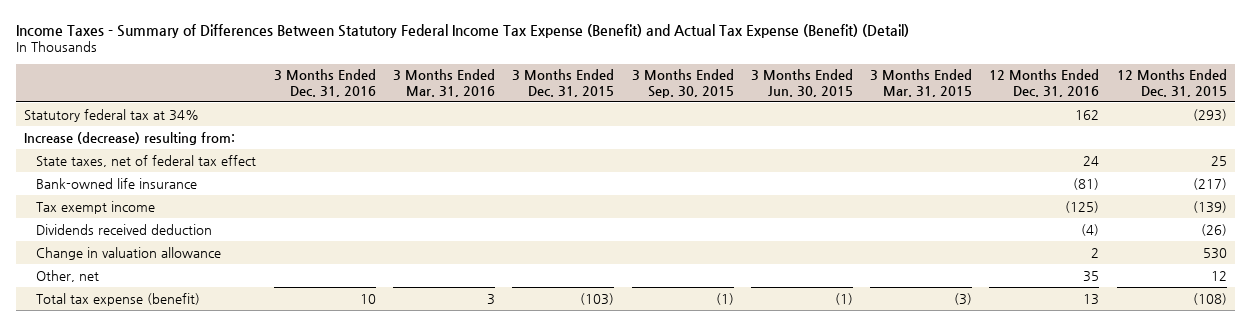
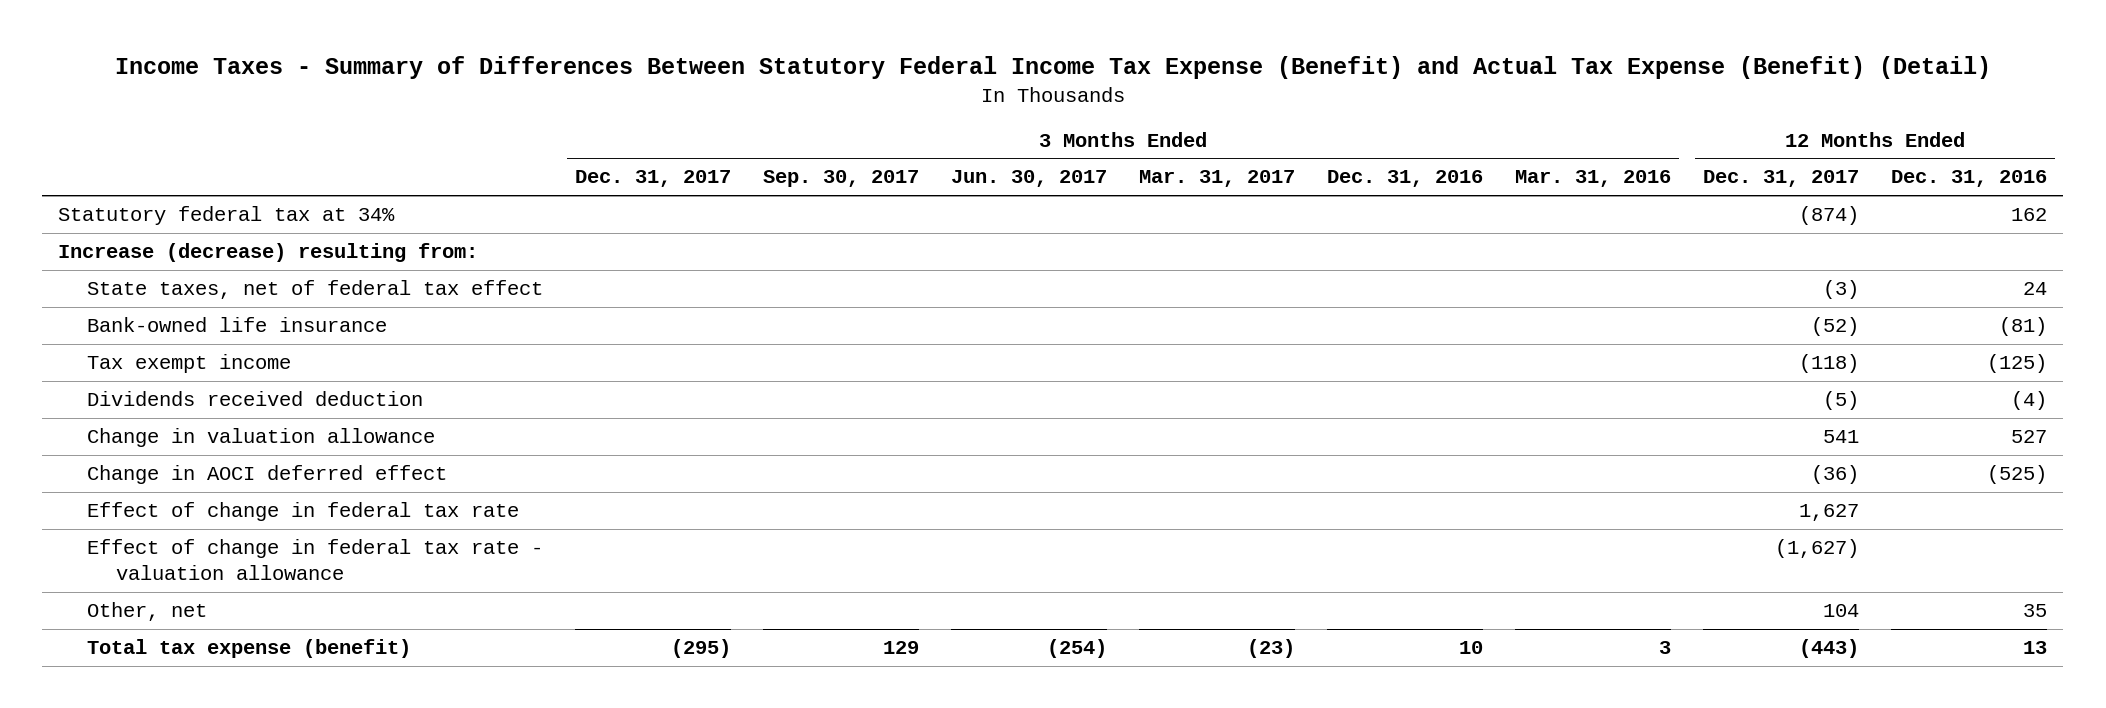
[512,69,615,97] 3 Months Ended Dec. 31, 2015 -> none
[631,69,734,98] 3 Months Ended Sep. 30, 2015 -> none
[750,69,853,97] 3 Months Ended Jun. 30, 2015 -> none
[870,69,973,97] 3 Months Ended Mar. 31, 2015 -> none
[1116,69,1227,97] 12 Months Ended Dec. 31, 2015 -> none
none -> [575,170,732,188] Dec. 31, 2017
none -> [763,170,920,188] Sep. 30, 2017
none -> [951,170,1108,188] Jun. 30, 2017
none -> [1139,170,1296,188] Mar. 31, 2017
none -> [1703,170,1860,188] Dec. 31, 2017
[1091,247,1100,258] 2 -> [2011,430,2048,444] 527
none -> [87,465,448,485] Change in AOCI deferred effect
none -> [87,502,520,522] Effect of change in federal tax rate
none -> [87,539,544,581] Effect of change in federal tax rate - valuation allowance

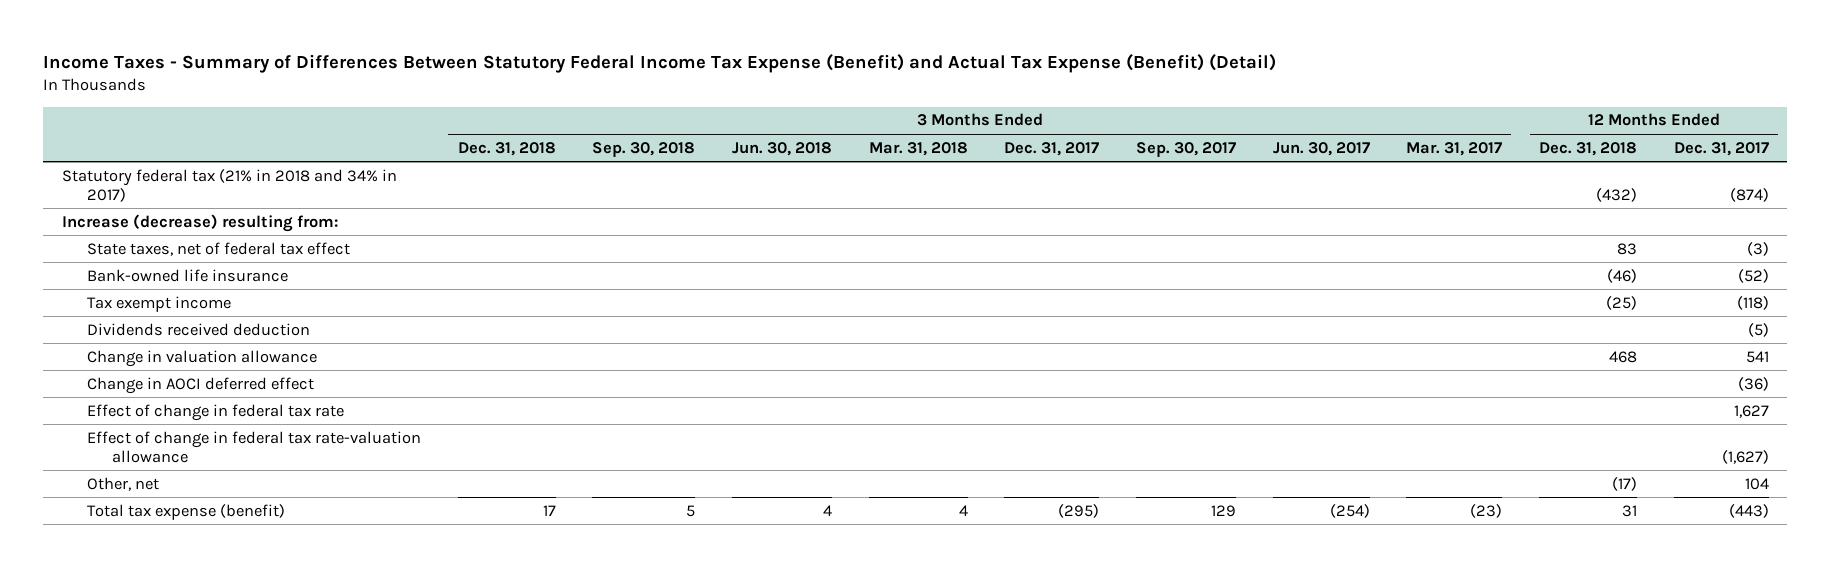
[1327,170,1484,188] Dec. 31, 2016 -> none
[1515,170,1672,188] Mar. 31, 2016 -> none
[1891,170,2048,188] Dec. 31, 2016 -> none
none -> [457,141,556,156] Dec. 31, 2018
none -> [592,141,696,157] Sep. 30, 2018
none -> [731,141,832,156] Jun. 30, 2018
none -> [868,141,968,156] Mar. 31, 2018
none -> [1538,141,1637,156] Dec. 31, 2018
[58,206,396,226] Statutory federal tax at 34% -> [61,168,397,202] Statutory federal tax (21% in 2018 and 34% in 2017)
[87,539,544,581] Effect of change in federal tax rate - valuation allowance -> [86,430,421,463] Effect of change in federal tax rate-valuation allowance

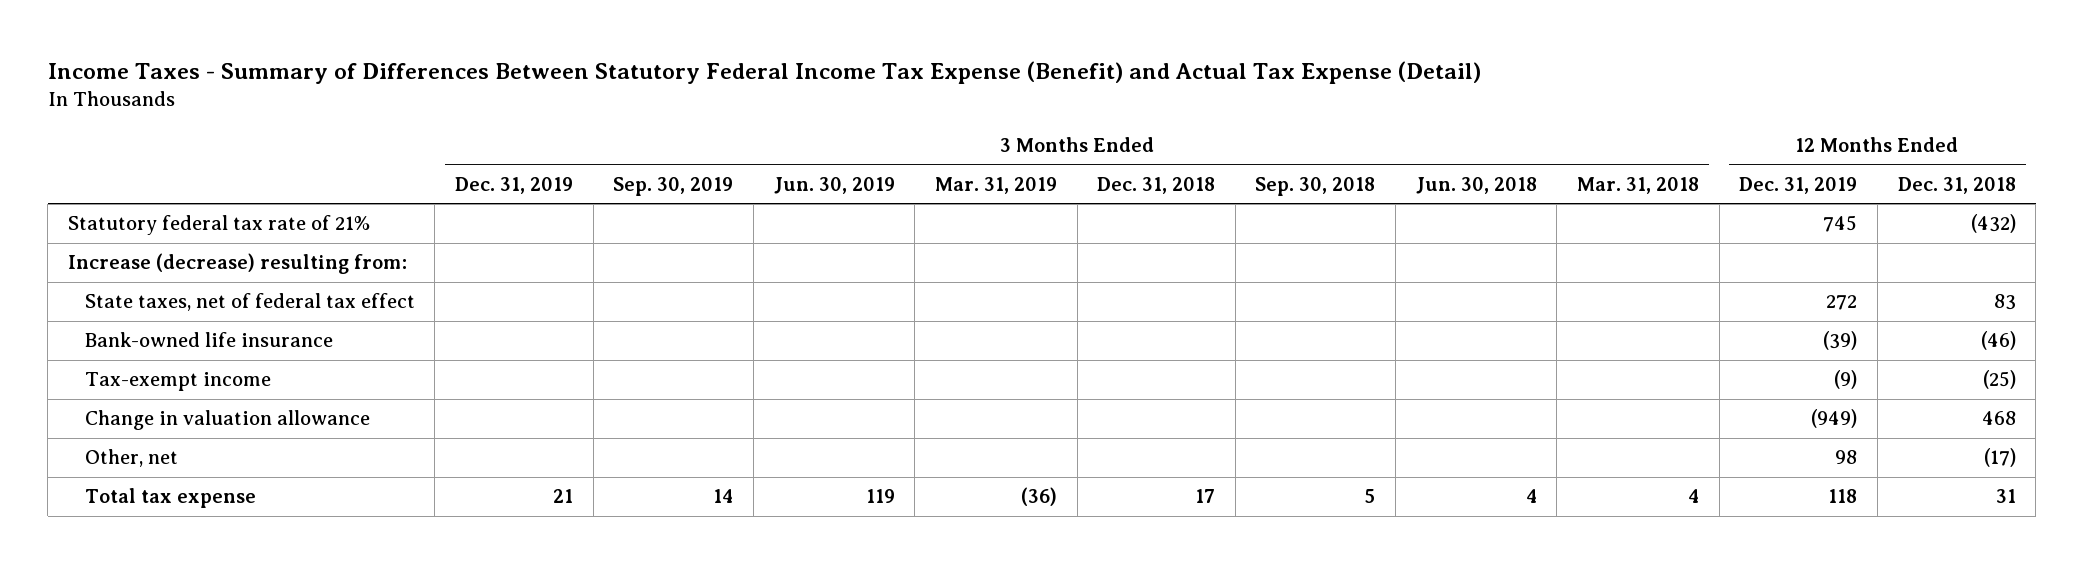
[43,54,1277,74] Income Taxes - Summary of Differences Between Statutory Federal Income Tax Expense (Benefit) and Actual Tax Expense (Benefit) (Detail) -> [47,61,1481,85] Income Taxes - Summary of Differences Between Statutory Federal Income Tax Expense (Benefit) and Actual Tax Expense (Detail)
[1004,141,1100,156] Dec. 31, 2017 -> none
[1135,141,1236,157] Sep. 30, 2017 -> none
[1272,141,1370,156] Jun. 30, 2017 -> none
[1406,141,1503,156] Mar. 31, 2017 -> none
[1673,141,1769,156] Dec. 31, 2017 -> none
none -> [455,176,574,194] Dec. 31, 2019
none -> [613,176,734,196] Sep. 30, 2019
none -> [773,176,895,194] Jun. 30, 2019
none -> [934,176,1057,194] Mar. 31, 2019
none -> [1739,176,1858,194] Dec. 31, 2019
[61,168,397,202] Statutory federal tax (21% in 2018 and 34% in 2017) -> [68,215,371,236] Statutory federal tax rate of 21%
[86,322,310,336] Dividends received deduction -> none
[86,295,231,312] Tax exempt income -> [84,372,271,392] Tax-exempt income
[86,376,314,394] Change in AOCI deferred effect -> none
[86,403,344,421] Effect of change in federal tax rate -> none
[86,430,421,463] Effect of change in federal tax rate-valuation allowance -> none
[86,503,285,520] Total tax expense (benefit) -> [84,488,256,509] Total tax expense

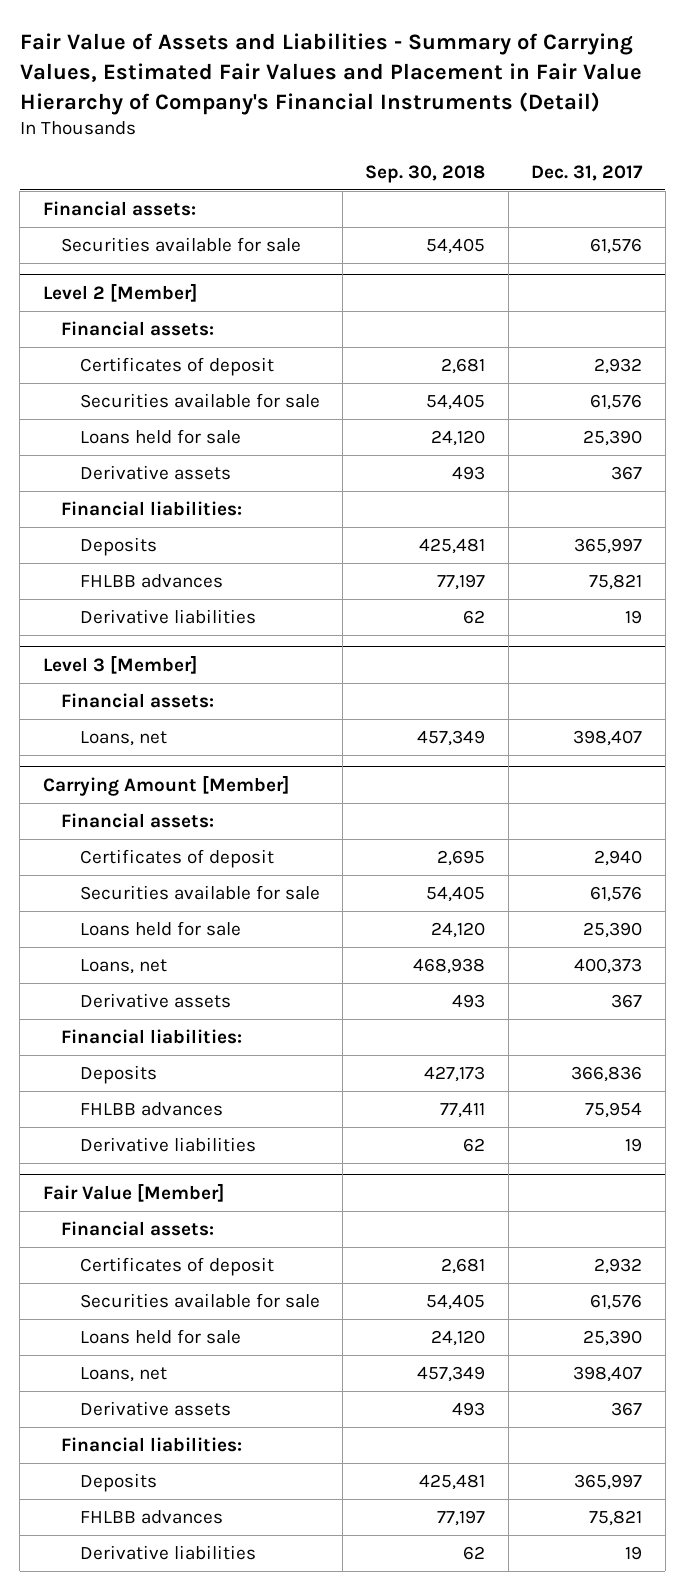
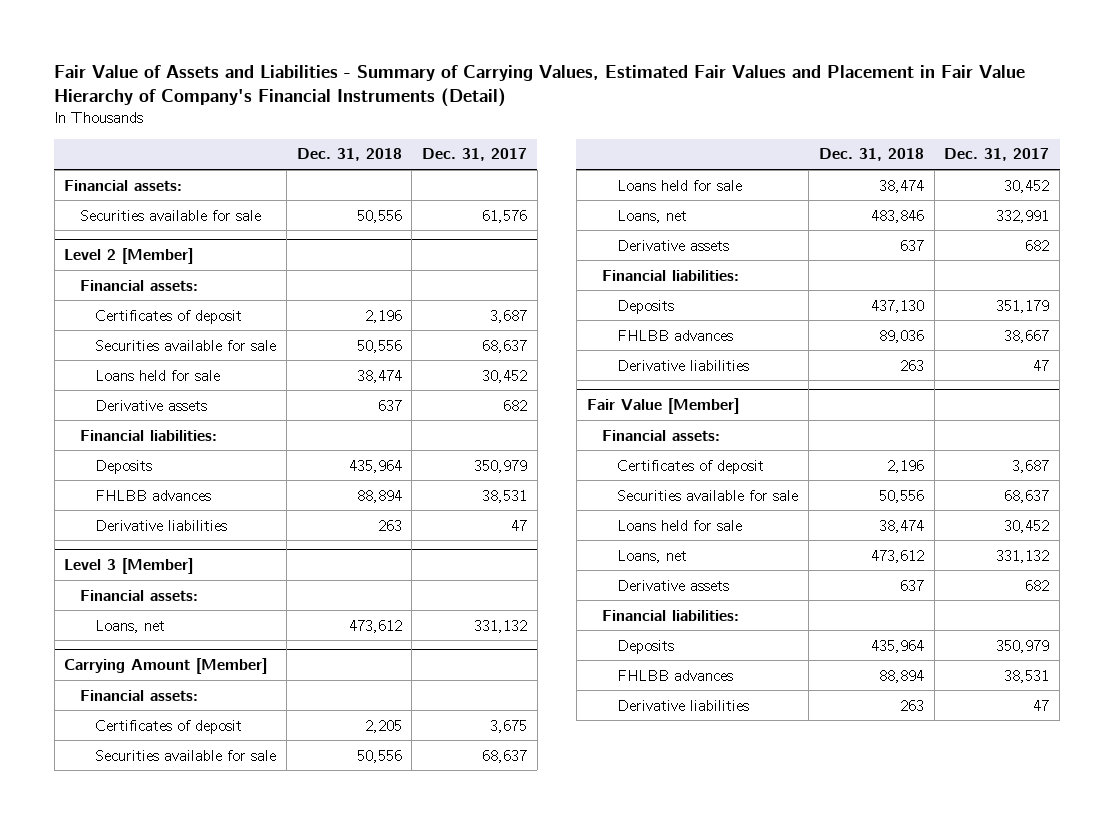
[365,164,486,183] Sep. 30, 2018 -> none
none -> [296,148,402,162] Dec. 31, 2018
[594,358,643,375] 2,932 -> [490,309,528,323] 3,687
[590,394,643,411] 61,576 -> [482,339,528,353] 68,637
[583,430,643,447] 25,390 -> [482,369,528,383] 30,452
[611,466,643,481] 367 -> [503,399,528,411] 682
[574,538,643,555] 365,997 -> [474,459,528,473] 350,979
[589,574,643,591] 75,821 -> [482,489,528,503] 38,531
[625,610,643,625] 19 -> [511,519,528,531] 47
[573,730,643,747] 398,407 -> [474,619,528,633] 331,132
[594,850,643,867] 2,940 -> [490,719,528,733] 3,675
[590,886,643,903] 61,576 -> [482,749,528,763] 68,637
[583,922,643,939] 25,390 -> [1004,179,1050,193] 30,452
[574,958,643,975] 400,373 -> [996,209,1050,223] 332,991
[611,994,643,1009] 367 -> [1025,239,1050,251] 682
[571,1066,643,1083] 366,836 -> [996,299,1050,313] 351,179
[585,1102,643,1119] 75,954 -> [1004,329,1050,343] 38,667
[625,1138,643,1153] 19 -> [1033,359,1050,371] 47
[594,1258,643,1275] 2,932 -> [1012,459,1050,473] 3,687
[590,1294,643,1311] 61,576 -> [1004,489,1050,503] 68,637
[583,1330,643,1347] 25,390 -> [1004,519,1050,533] 30,452
[573,1366,643,1383] 398,407 -> [996,549,1050,563] 331,132
[611,1402,643,1417] 367 -> [1025,579,1050,591] 682
[574,1474,643,1491] 365,997 -> [996,639,1050,653] 350,979
[589,1510,643,1527] 75,821 -> [1004,669,1050,683] 38,531
[625,1546,643,1561] 19 -> [1033,699,1050,711] 47

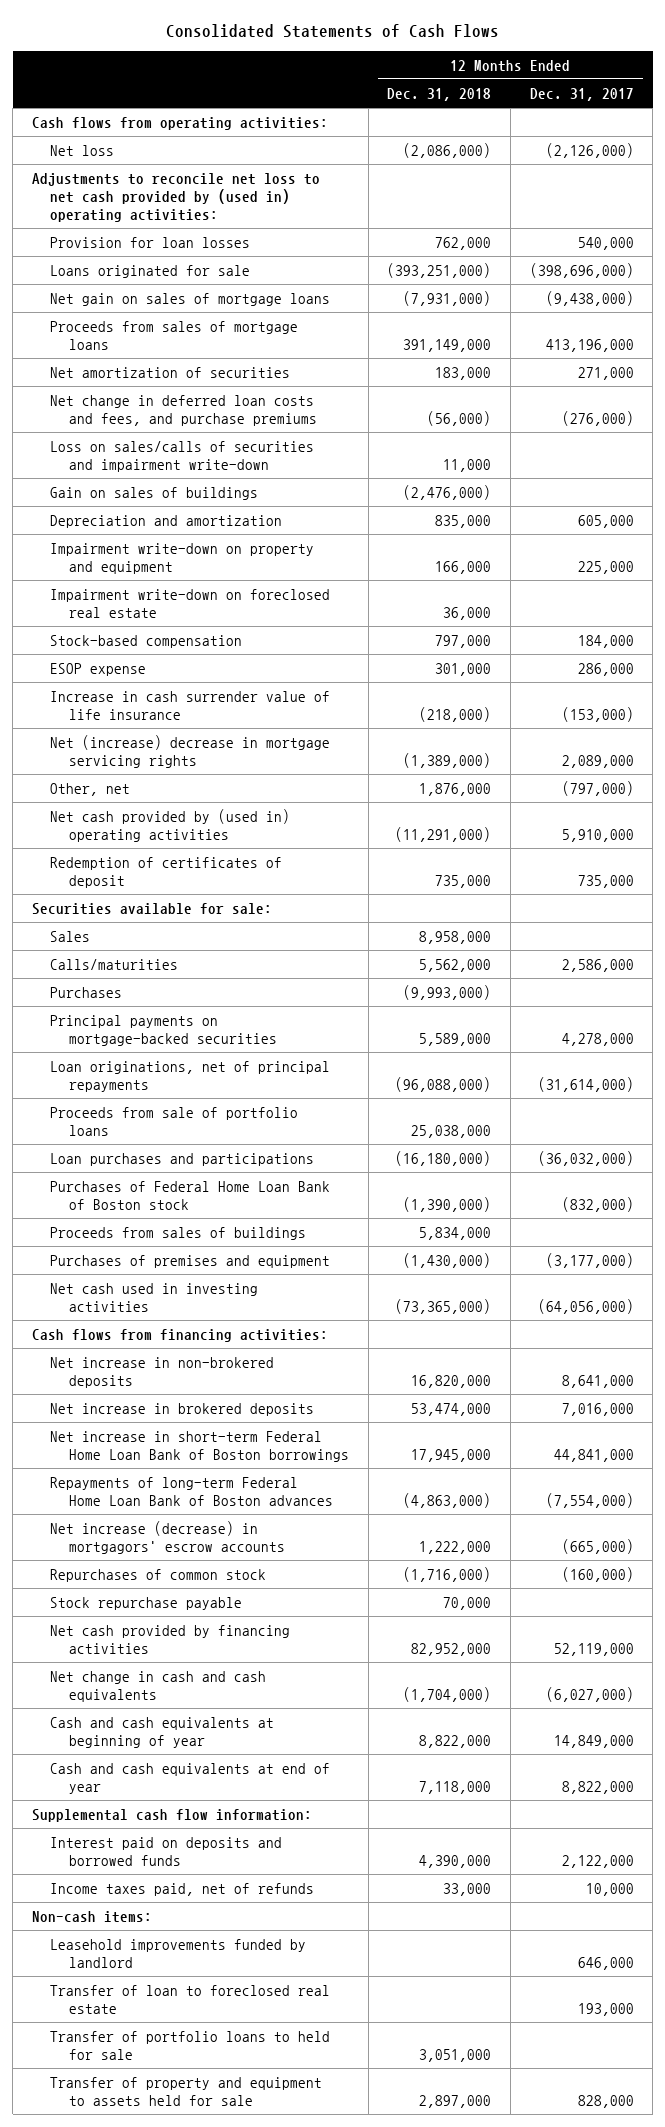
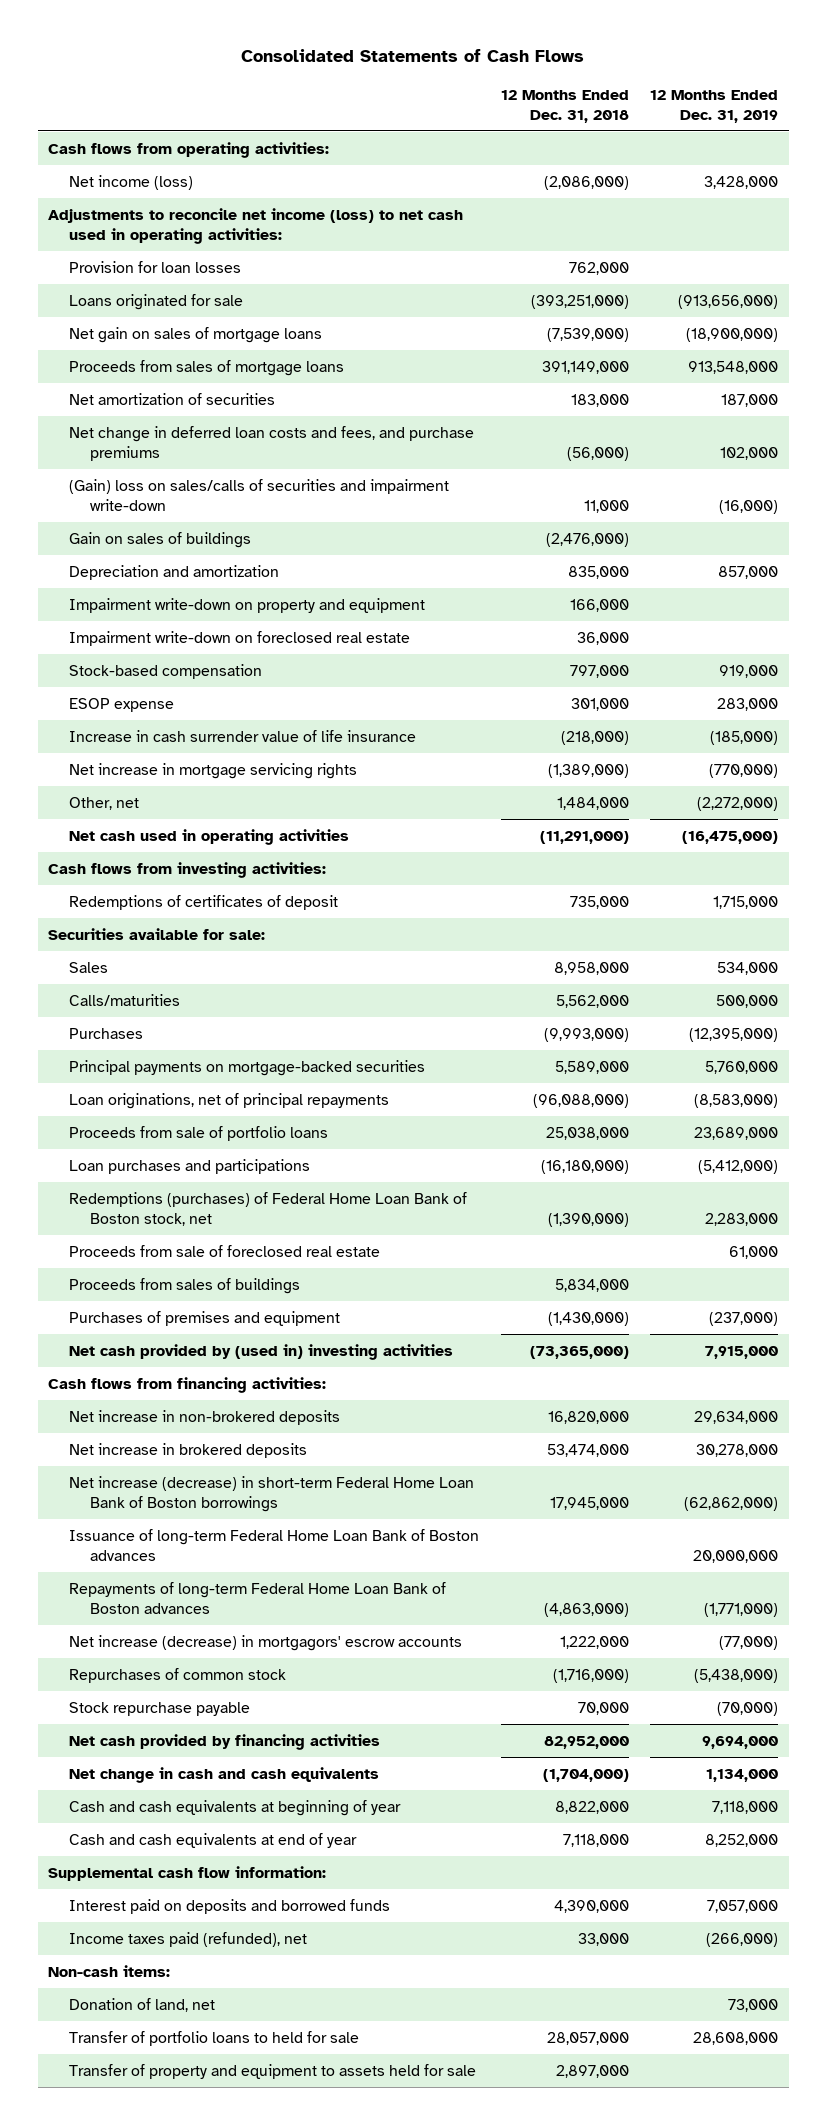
[529,87,634,101] Dec. 31, 2017 -> none
none -> [650,89,779,123] 12 Months Ended Dec. 31, 2019
[50,144,115,156] Net loss -> [69,174,194,190] Net income (loss)
[31,172,320,222] Adjustments to reconcile net loss to net cash provided by (used in) operating activities: -> [48,207,464,244] Adjustments to reconcile net income (loss) to net cash used in operating activities:
[403,290,492,306] (7,931,000) -> [546,327,629,342] (7,539,000)
[50,440,315,472] Loss on sales/calls of securities and impairment write-down -> [69,478,450,511] (Gain) loss on sales/calls of securities and impairment write-down
[50,734,331,768] Net (increase) decrease in mortgage servicing rights -> [69,762,358,779] Net increase in mortgage servicing rights
[419,782,492,796] 1,876,000 -> [556,796,629,810] 1,484,000
[50,808,291,842] Net cash provided by (used in) operating activities -> [69,828,350,845] Net cash used in operating activities
none -> [48,861,327,878] Cash flows from investing activities:
[50,856,283,888] Redemption of certificates of deposit -> [69,894,339,910] Redemptions of certificates of deposit
[50,1180,331,1210] Purchases of Federal Home Loan Bank of Boston stock -> [69,1191,468,1226] Redemptions (purchases) of Federal Home Loan Bank of Boston stock, net
none -> [69,1244,381,1257] Proceeds from sale of foreclosed real estate
[50,1282,259,1312] Net cash used in investing activities -> [69,1343,454,1360] Net cash provided by (used in) investing activities
[50,1430,350,1462] Net increase in short-term Federal Home Loan Bank of Boston borrowings -> [69,1475,475,1512] Net increase (decrease) in short-term Federal Home Loan Bank of Boston borrowings
none -> [69,1528,480,1561] Issuance of long-term Federal Home Loan Bank of Boston advances
[50,1882,315,1896] Income taxes paid, net of refunds -> [69,1931,308,1947] Income taxes paid (refunded), net
[50,1938,307,1968] Leasehold improvements funded by landlord -> none
[50,1984,331,2014] Transfer of loan to foreclosed real estate -> none
none -> [69,1997,216,2012] Donation of land, net
[419,2048,492,2062] 3,051,000 -> [546,2031,629,2045] 28,057,000

